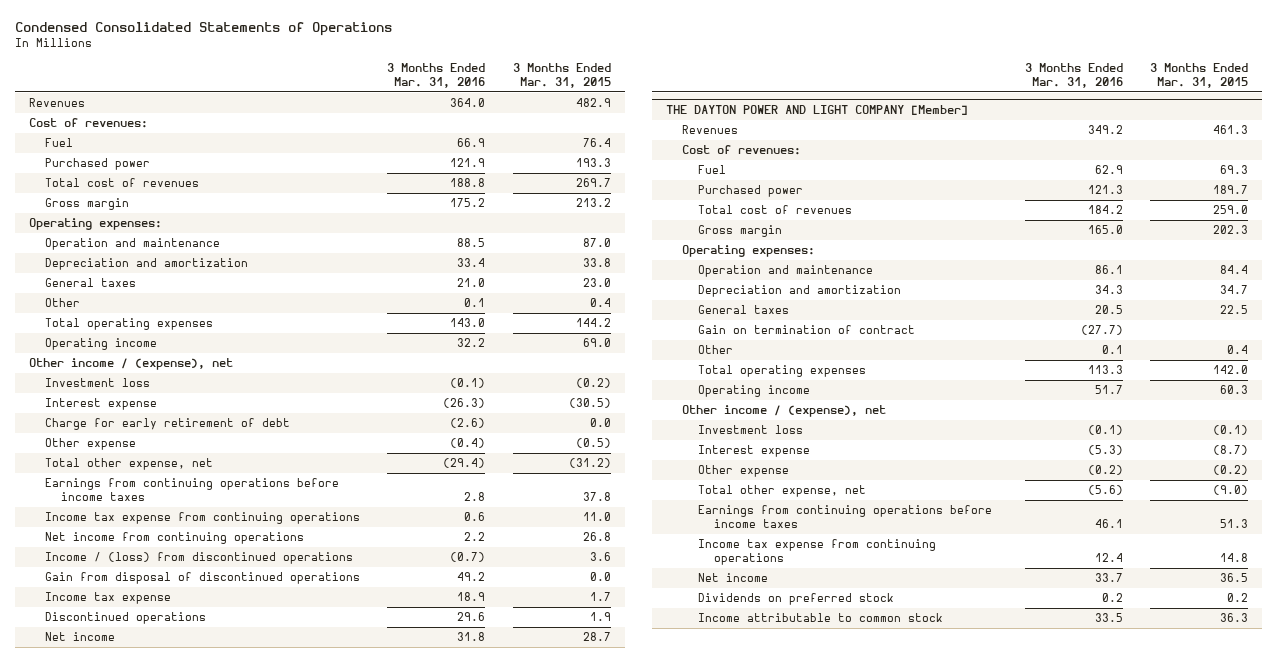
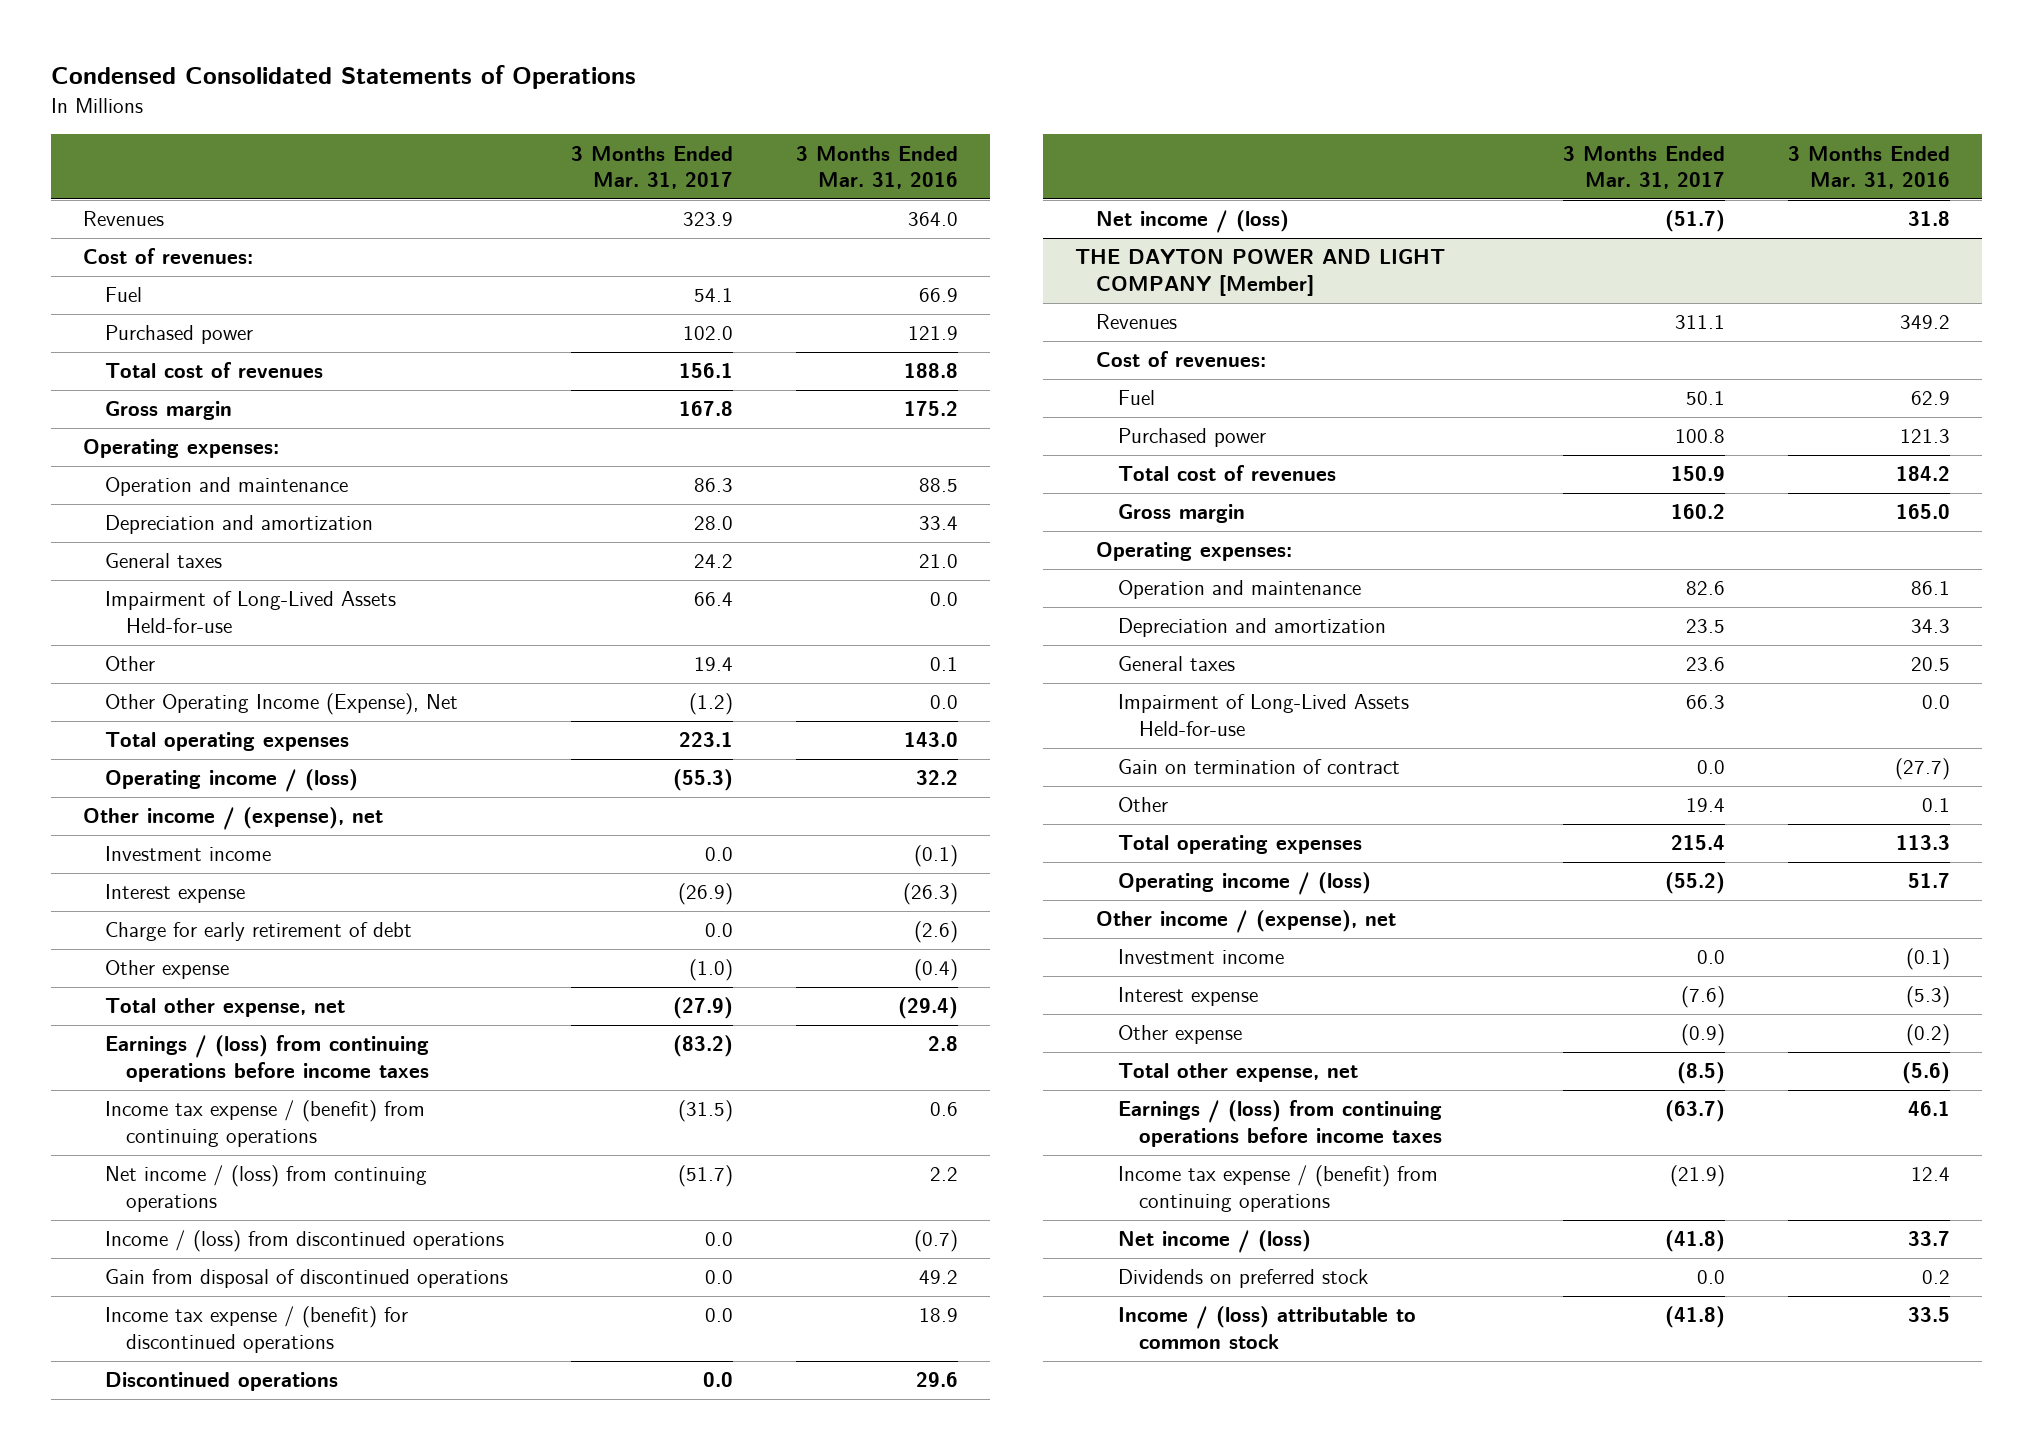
[513,63,612,88] 3 Months Ended Mar. 31, 2015 -> none
none -> [570,145,733,190] 3 Months Ended Mar. 31, 2017
none -> [104,591,396,634] Impairment of Long-Lived Assets Held-for-use
none -> [104,693,458,716] Other Operating Income (Expense), Net
[44,338,157,351] Operating income -> [104,769,358,793] Operating income / (loss)
[44,378,150,388] Investment loss -> [104,846,271,862] Investment income
[44,478,339,502] Earnings from continuing operations before income taxes -> [104,1035,429,1083] Earnings / (loss) from continuing operations before income taxes
[44,512,360,525] Income tax expense from continuing operations -> [104,1100,425,1148] Income tax expense / (benefit) from continuing operations
[44,532,304,545] Net income from continuing operations -> [104,1165,427,1213] Net income / (loss) from continuing operations
[44,592,171,605] Income tax expense -> [104,1306,408,1354] Income tax expense / (benefit) for discontinued operations
[44,632,115,642] Net income -> [1096,210,1290,234] Net income / (loss)
none -> [1117,694,1409,737] Impairment of Long-Lived Assets Held-for-use
[697,385,810,398] Operating income -> [1117,872,1371,896] Operating income / (loss)
[697,425,803,435] Investment loss -> [1117,949,1284,965] Investment income
[697,505,992,529] Earnings from continuing operations before income taxes -> [1117,1100,1442,1148] Earnings / (loss) from continuing operations before income taxes
[697,539,936,566] Income tax expense from continuing operations -> [1117,1165,1438,1213] Income tax expense / (benefit) from continuing operations
[697,573,768,583] Net income -> [1117,1230,1311,1254] Net income / (loss)
[697,613,943,623] Income attributable to common stock -> [1117,1306,1416,1350] Income / (loss) attributable to common stock

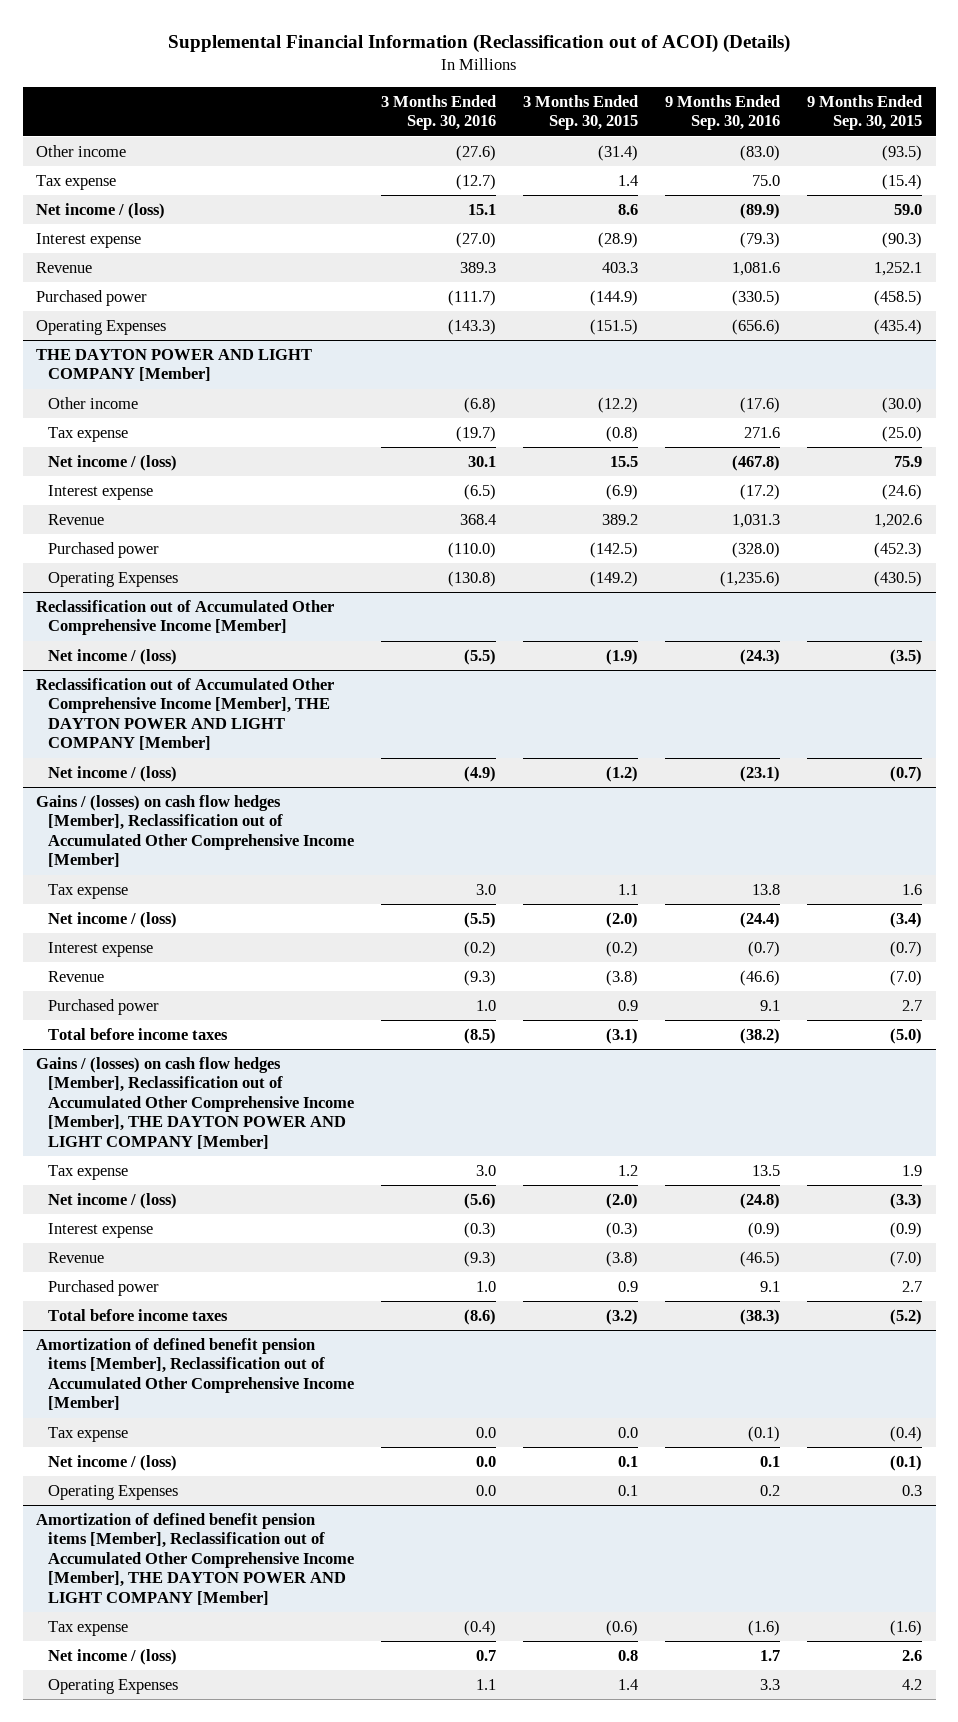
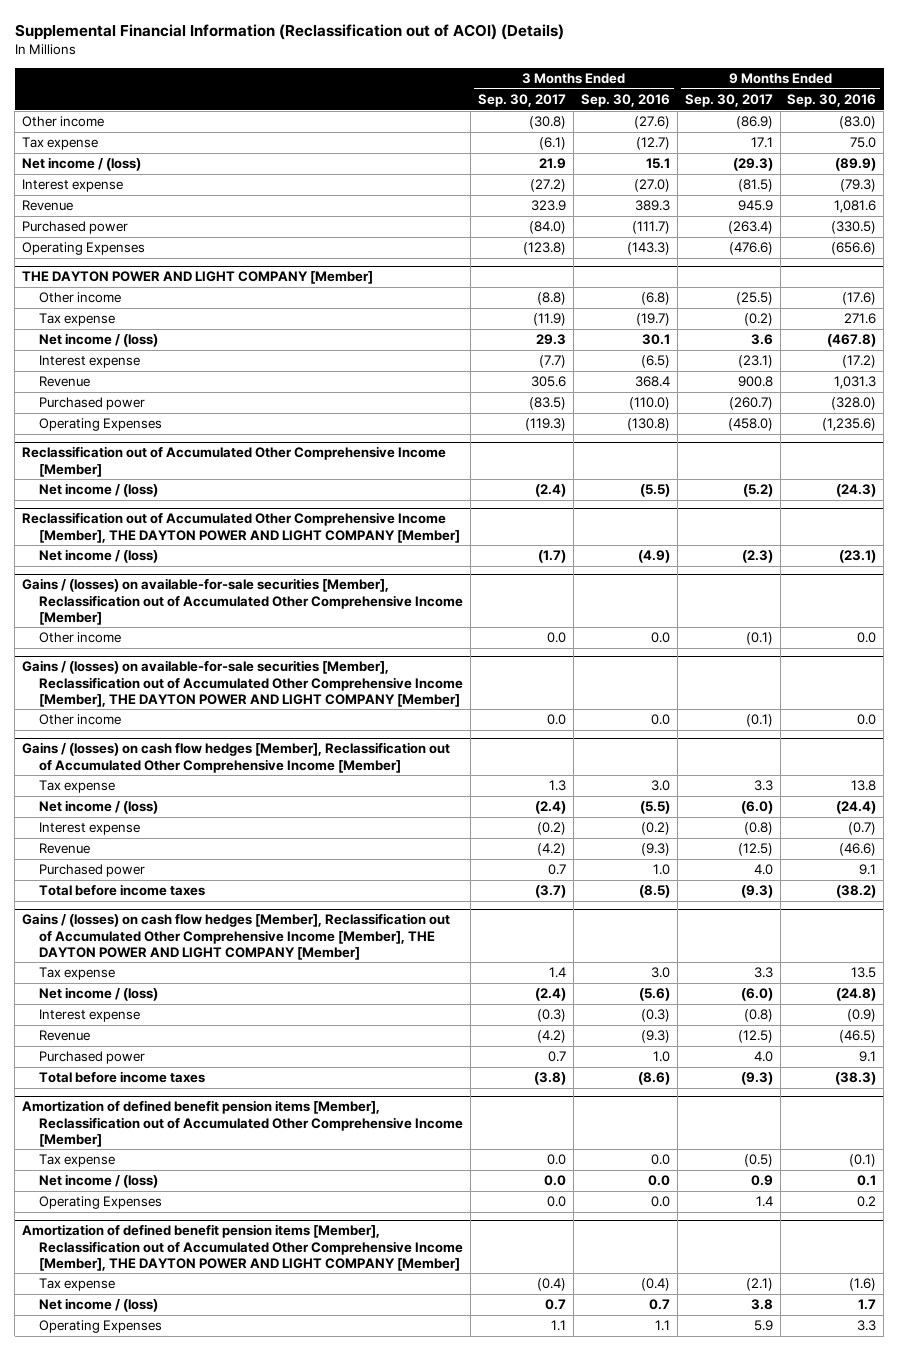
[523,94,639,131] 3 Months Ended Sep. 30, 2015 -> none
[807,94,923,131] 9 Months Ended Sep. 30, 2015 -> none
none -> [478,94,567,108] Sep. 30, 2017
none -> [684,94,773,108] Sep. 30, 2017
none -> [22,578,464,625] Gains / (losses) on available-for-sale securities [Member], Reclassification out of Accumulated Other Comprehensive Income [Member]
none -> [39,632,122,644] Other income
none -> [22,660,464,707] Gains / (losses) on available-for-sale securities [Member], Reclassification out of Accumulated Other Comprehensive Income [Member], THE DAYTON POWER AND LIGHT COMPANY [Member]
none -> [39,714,122,726] Other income

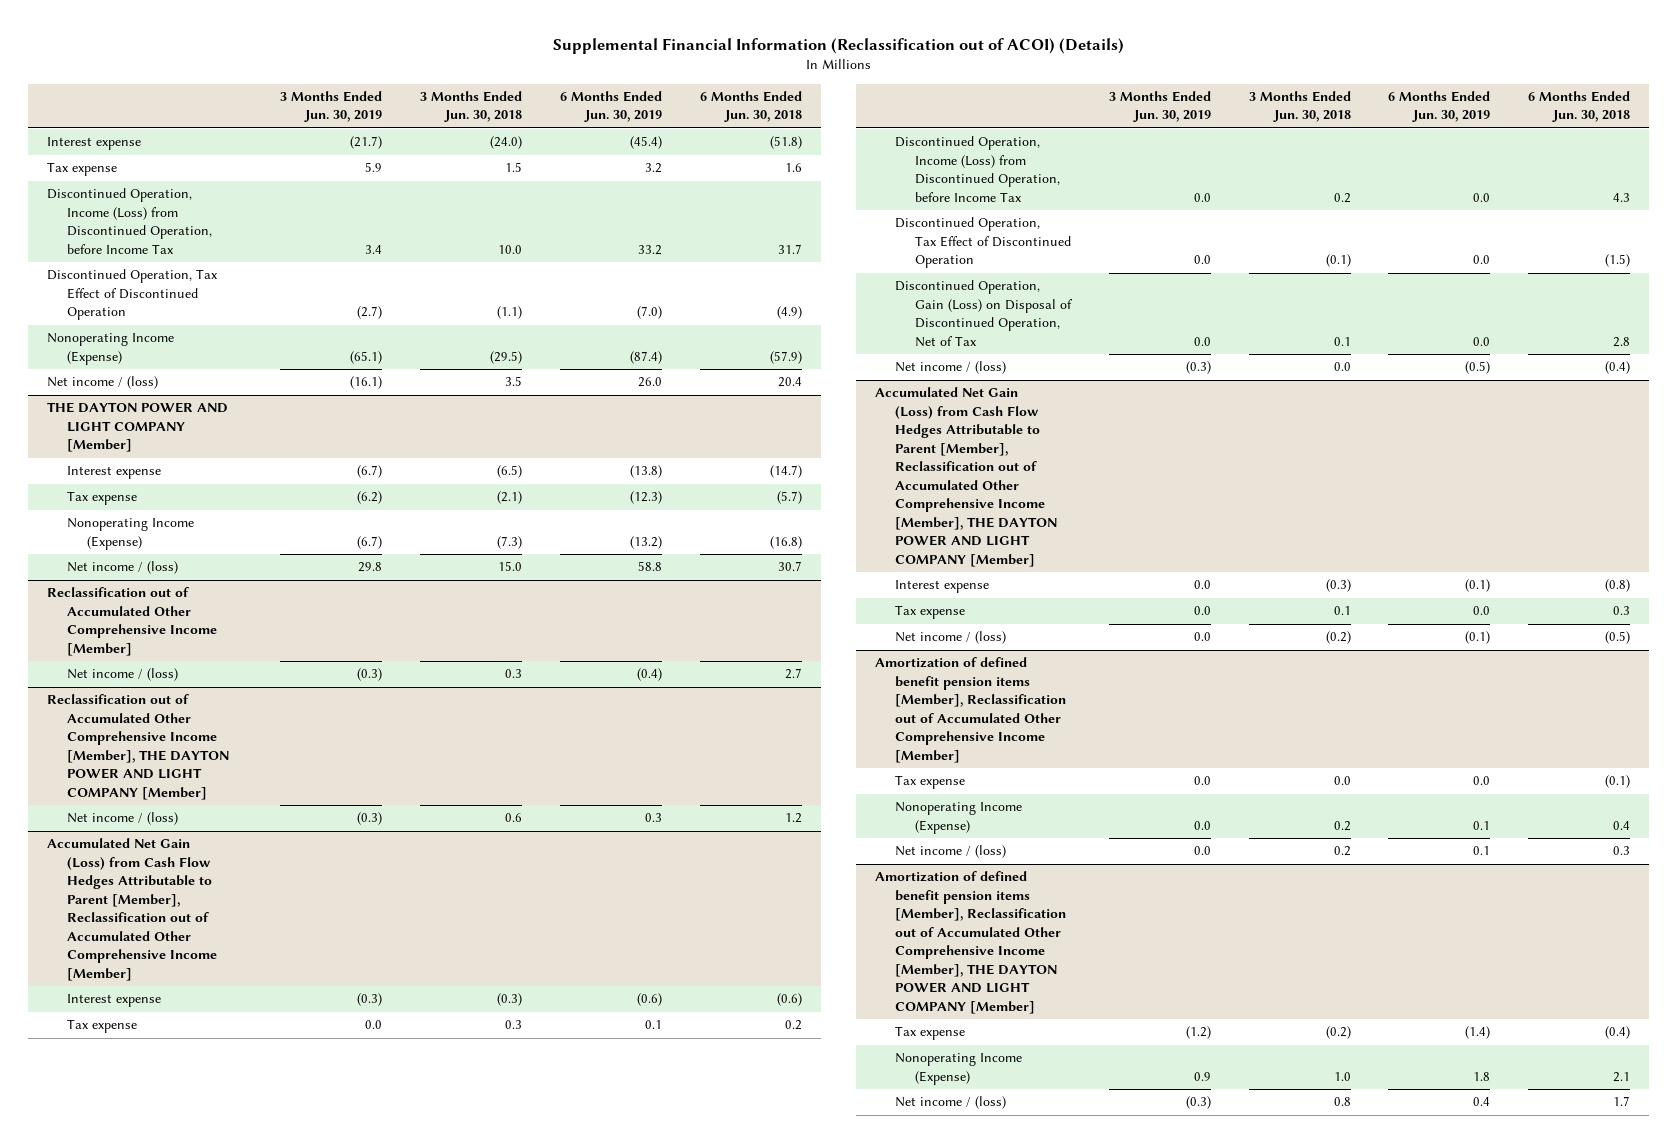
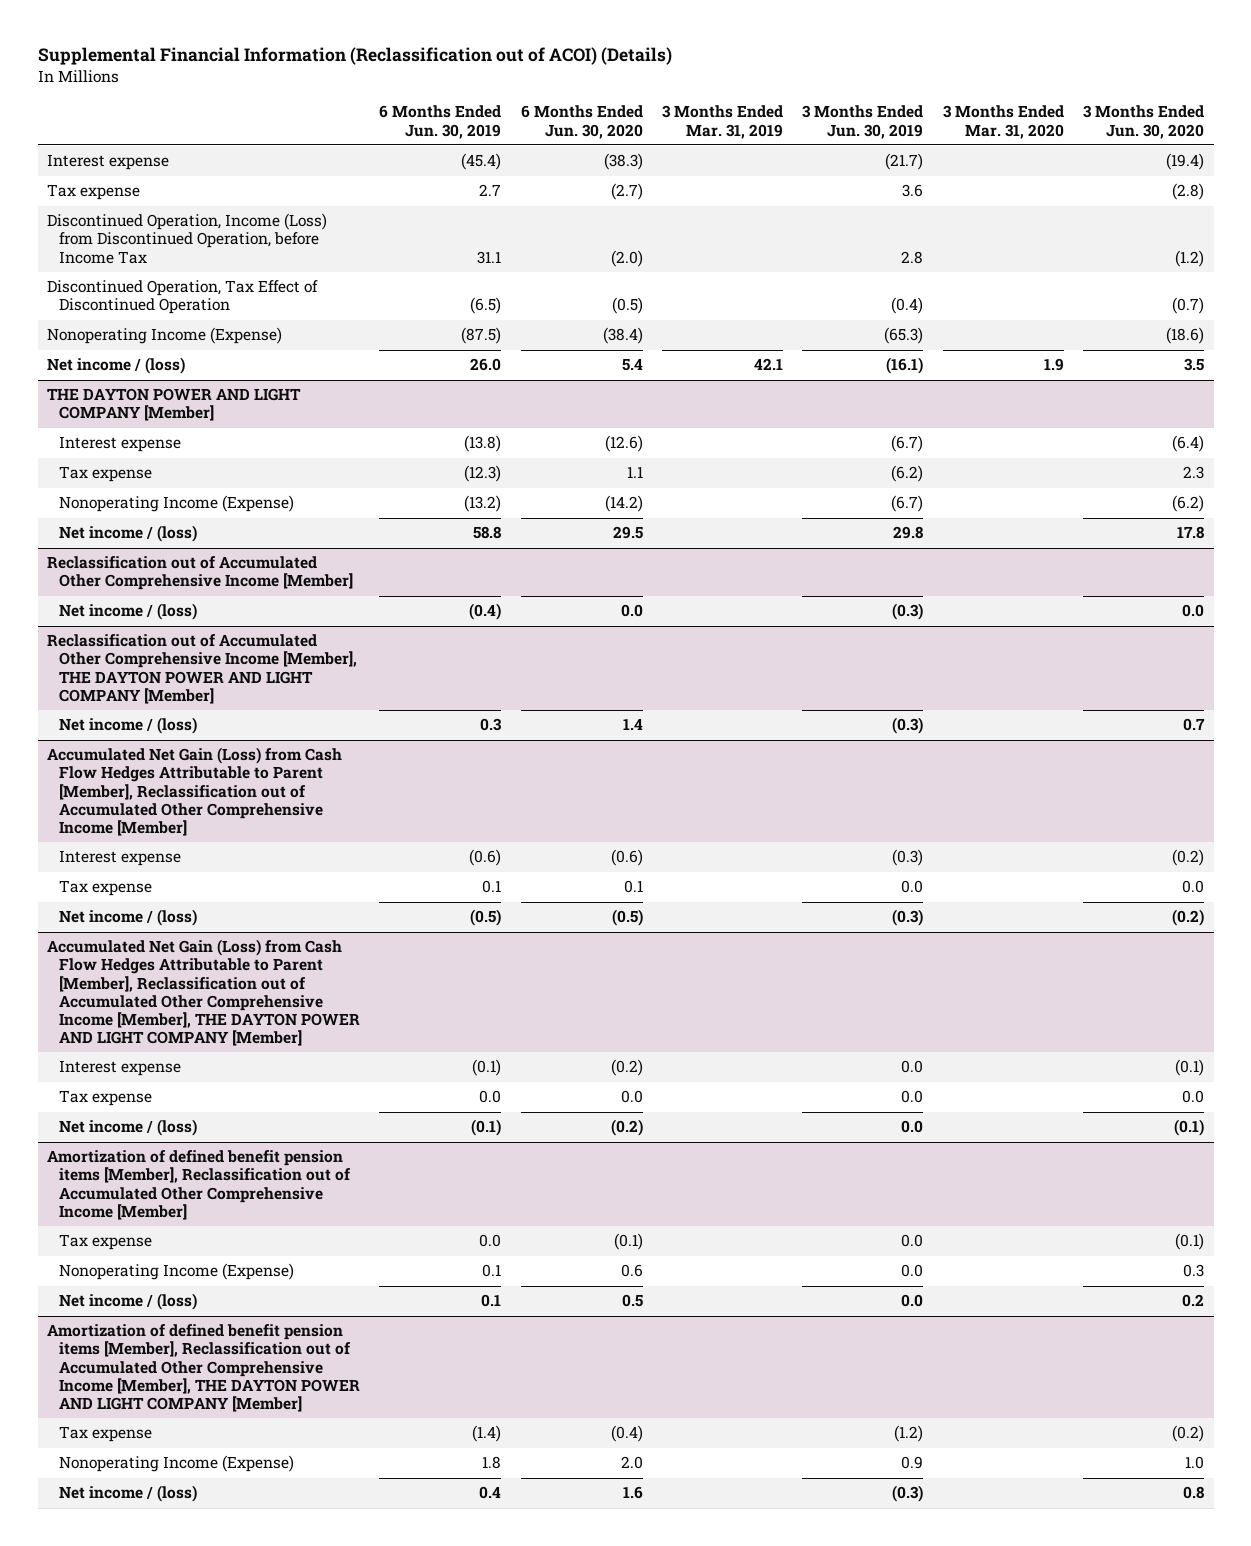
[420,90,523,123] 3 Months Ended Jun. 30, 2018 -> none
[699,90,802,123] 6 Months Ended Jun. 30, 2018 -> none
none -> [520,105,643,139] 6 Months Ended Jun. 30, 2020
none -> [662,105,784,139] 3 Months Ended Mar. 31, 2019
none -> [942,105,1064,139] 3 Months Ended Mar. 31, 2020
none -> [1083,105,1205,139] 3 Months Ended Jun. 30, 2020
[365,162,383,173] 5.9 -> [902,184,924,198] 3.6
[645,163,663,174] 3.2 -> [479,184,502,197] 2.7
[365,244,383,254] 3.4 -> [901,250,924,264] 2.8
[638,244,663,255] 33.2 -> [477,250,502,264] 31.1
[357,306,383,320] (2.7) -> [891,297,924,315] (0.4)
[637,306,663,320] (7.0) -> [470,297,502,315] (6.5)
[350,350,383,364] (65.1) -> [884,327,924,345] (65.3)
[630,350,663,364] (87.4) -> [461,327,502,345] (87.5)
[895,136,1061,202] Discontinued Operation, Income (Loss) from Discontinued Operation, before Income Tax -> none
[895,217,1072,269] Discontinued Operation, Tax Effect of Discontinued Operation -> none
[895,280,1074,347] Discontinued Operation, Gain (Loss) on Disposal of Discontinued Operation, Net of Tax -> none

